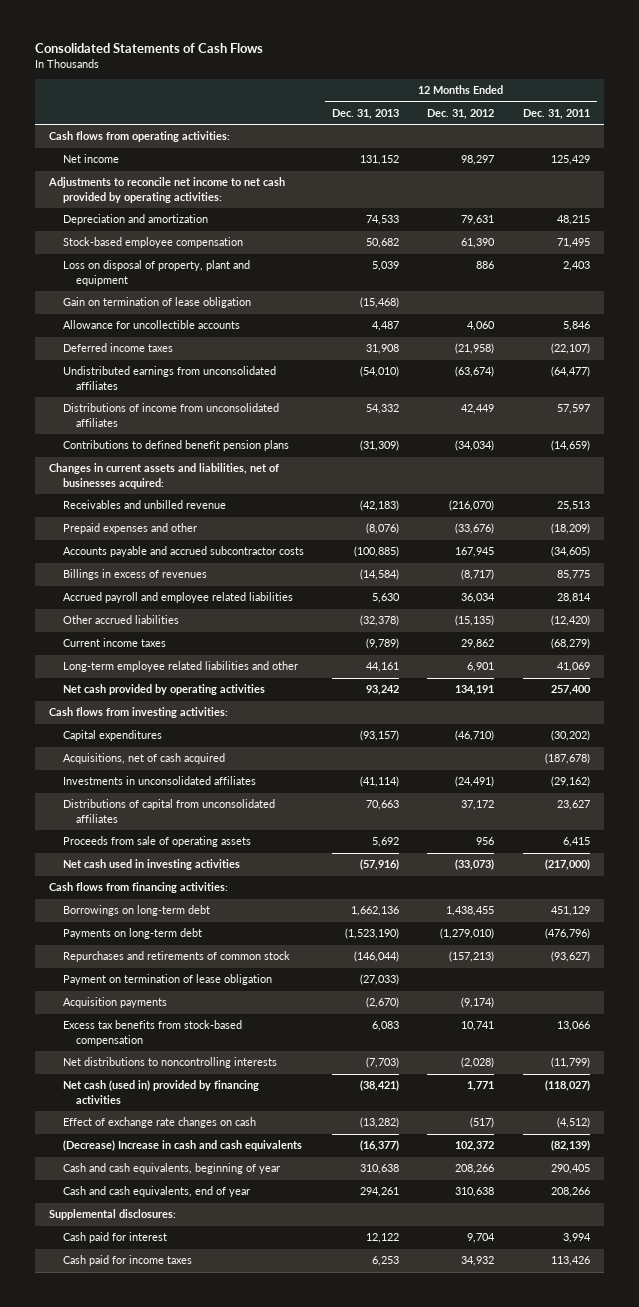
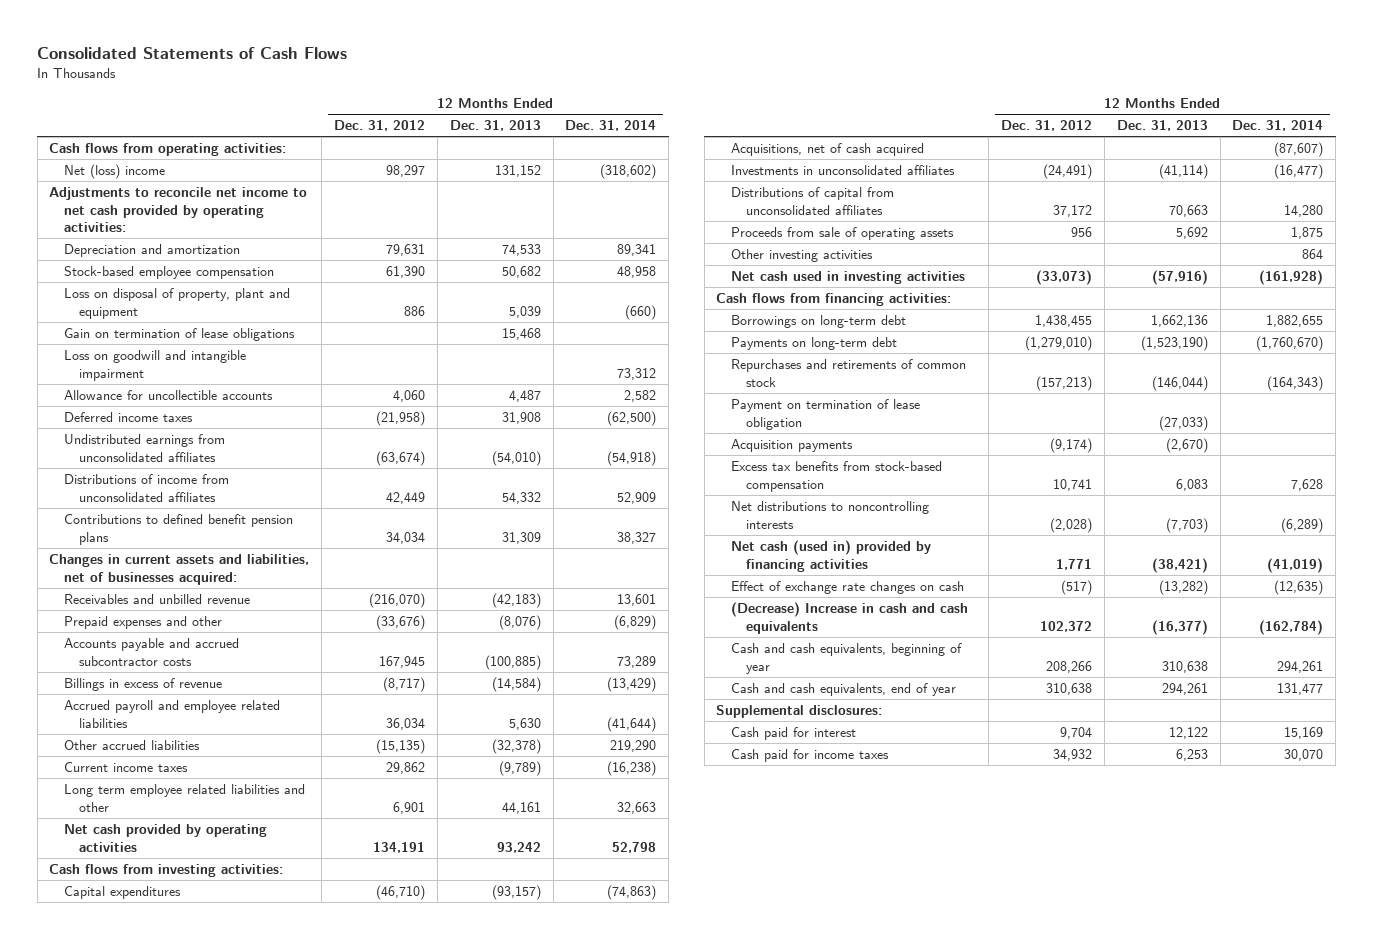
[522,108,590,119] Dec. 31, 2011 -> none
none -> [565,120,657,132] Dec. 31, 2014
[62,154,119,164] Net income -> [64,163,166,179] Net (loss) income
[62,297,251,309] Gain on termination of lease obligation -> [64,327,296,341] Gain on termination of lease obligations
[360,297,400,309] (15,468) -> [501,327,541,340] 15,468
none -> [64,349,247,381] Loss on goodwill and intangible impairment
[360,440,400,452] (31,309) -> [501,531,541,544] 31,309
[455,440,495,452] (34,034) -> [386,531,426,544] 34,034
[62,569,207,581] Billings in excess of revenues -> [64,677,223,691] Billings in excess of revenue
[62,661,298,673] Long-term employee related liabilities and other -> [64,783,306,812] Long term employee related liabilities and other
none -> [731,248,874,262] Other investing activities

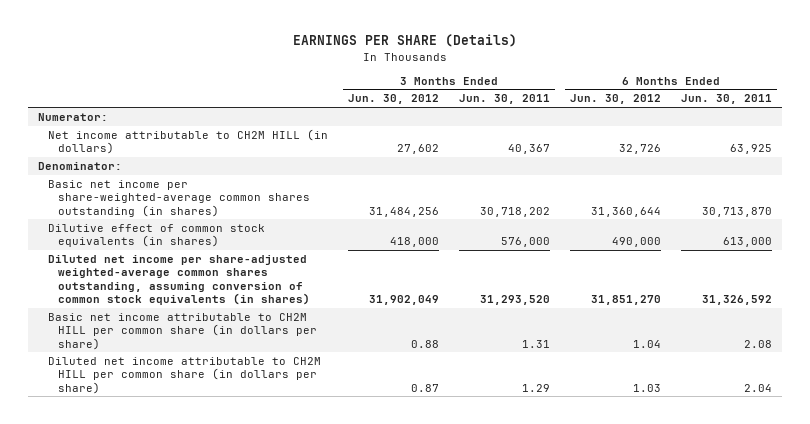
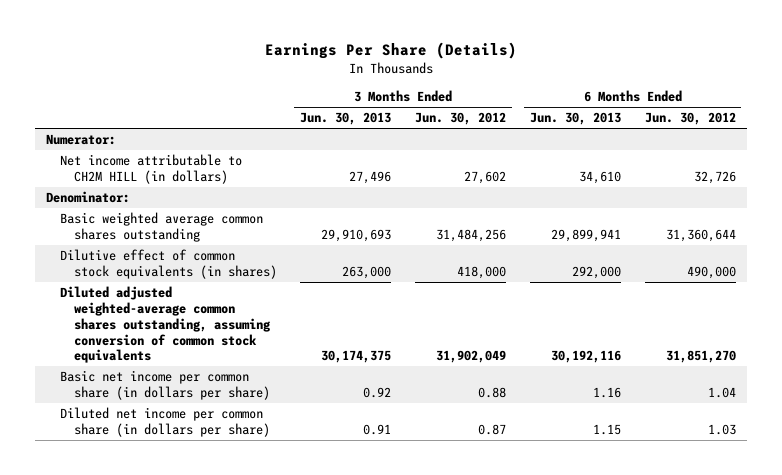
[292,34,517,48] EARNINGS PER SHARE (Details) -> [265,42,518,60] Earnings Per Share (Details)
[458,94,550,105] Jun. 30, 2011 -> none
[680,94,772,105] Jun. 30, 2011 -> none
none -> [300,112,392,126] Jun. 30, 2013
none -> [529,112,621,126] Jun. 30, 2013
[48,179,311,217] Basic net income per share-weighted-average common shares outstanding (in shares) -> [60,212,264,243] Basic weighted average common shares outstanding
[48,254,311,305] Diluted net income per share-adjusted weighted-average common shares outstanding, assuming conversion of common stock equivalents (in shares) -> [60,286,271,364] Diluted adjusted weighted-average common shares outstanding, assuming conversion of common stock equivalents
[48,312,318,350] Basic net income attributable to CH2M HILL per common share (in dollars per share) -> [60,370,270,401] Basic net income per common share (in dollars per share)
[48,356,322,394] Diluted net income attributable to CH2M HILL per common share (in dollars per share) -> [60,407,270,438] Diluted net income per common share (in dollars per share)

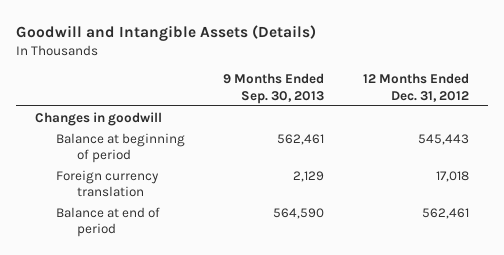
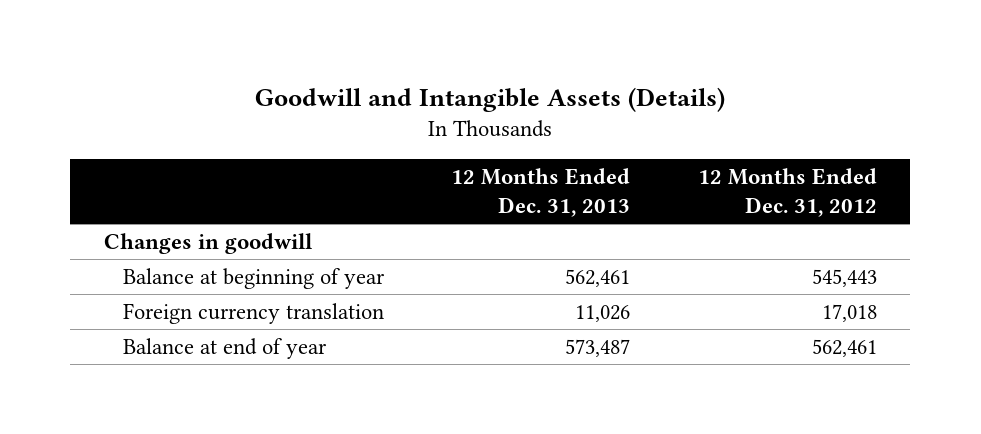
[223,72,325,104] 9 Months Ended Sep. 30, 2013 -> none
none -> [451,167,631,217] 12 Months Ended Dec. 31, 2013
[55,132,185,164] Balance at beginning of period -> [122,267,385,289] Balance at beginning of year
[55,206,160,238] Balance at end of period -> [122,337,327,359] Balance at end of year

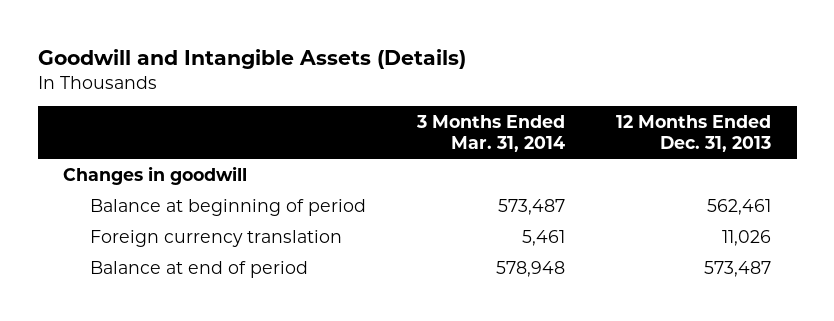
[697,167,877,217] 12 Months Ended Dec. 31, 2012 -> none
none -> [415,115,565,153] 3 Months Ended Mar. 31, 2014
[122,267,385,289] Balance at beginning of year -> [89,198,366,216] Balance at beginning of period
[122,337,327,359] Balance at end of year -> [89,260,308,278] Balance at end of period

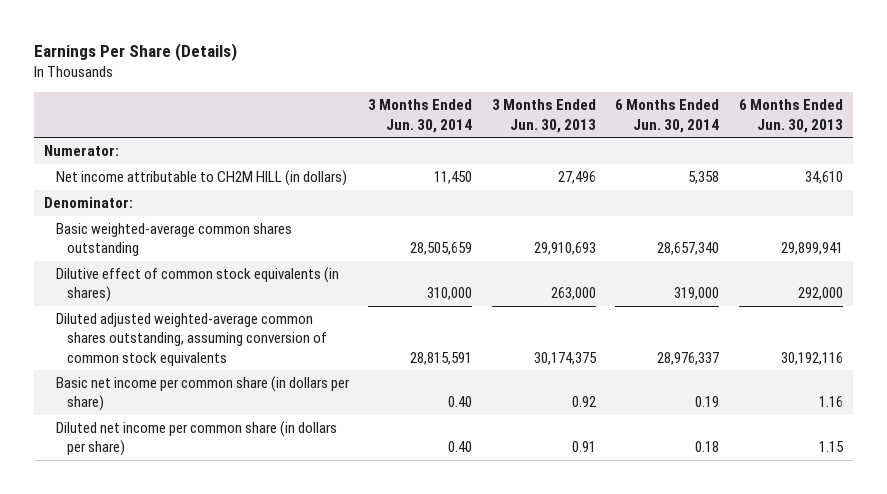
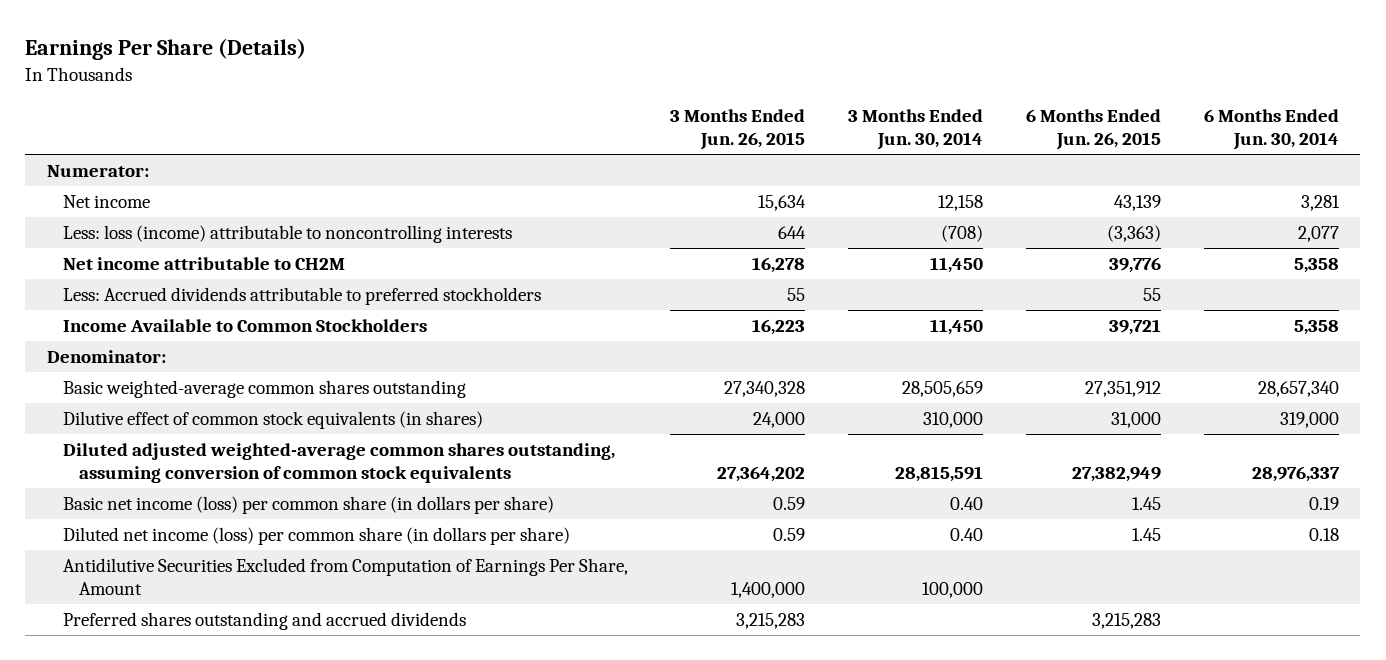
[491,99,596,133] 3 Months Ended Jun. 30, 2013 -> none
[739,99,844,133] 6 Months Ended Jun. 30, 2013 -> none
none -> [670,108,806,151] 3 Months Ended Jun. 26, 2015
none -> [1026,108,1162,151] 6 Months Ended Jun. 26, 2015
none -> [62,194,150,208] Net income
none -> [62,224,512,243] Less: loss (income) attributable to noncontrolling interests
none -> [62,256,345,270] Net income attributable to CH2M
none -> [62,286,541,305] Less: Accrued dividends attributable to preferred stockholders
[55,170,347,187] Net income attributable to CH2M HILL (in dollars) -> [62,318,427,332] Income Available to Common Stockholders
[55,376,350,412] Basic net income per common share (in dollars per share) -> [62,495,554,514] Basic net income (loss) per common share (in dollars per share)
[55,421,337,457] Diluted net income per common share (in dollars per share) -> [62,526,570,545] Diluted net income (loss) per common share (in dollars per share)
none -> [62,557,628,596] Antidilutive Securities Excluded from Computation of Earnings Per Share, Amount
none -> [62,611,466,630] Preferred shares outstanding and accrued dividends

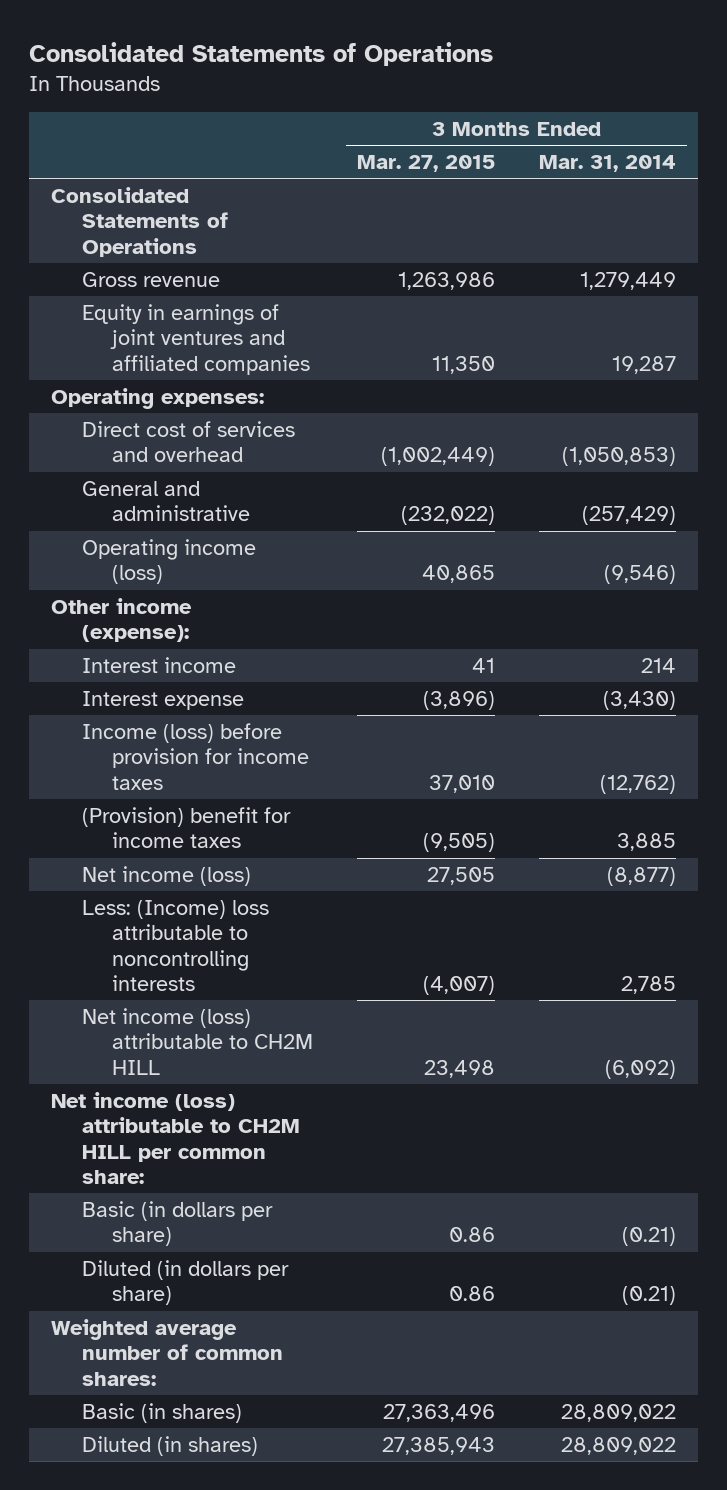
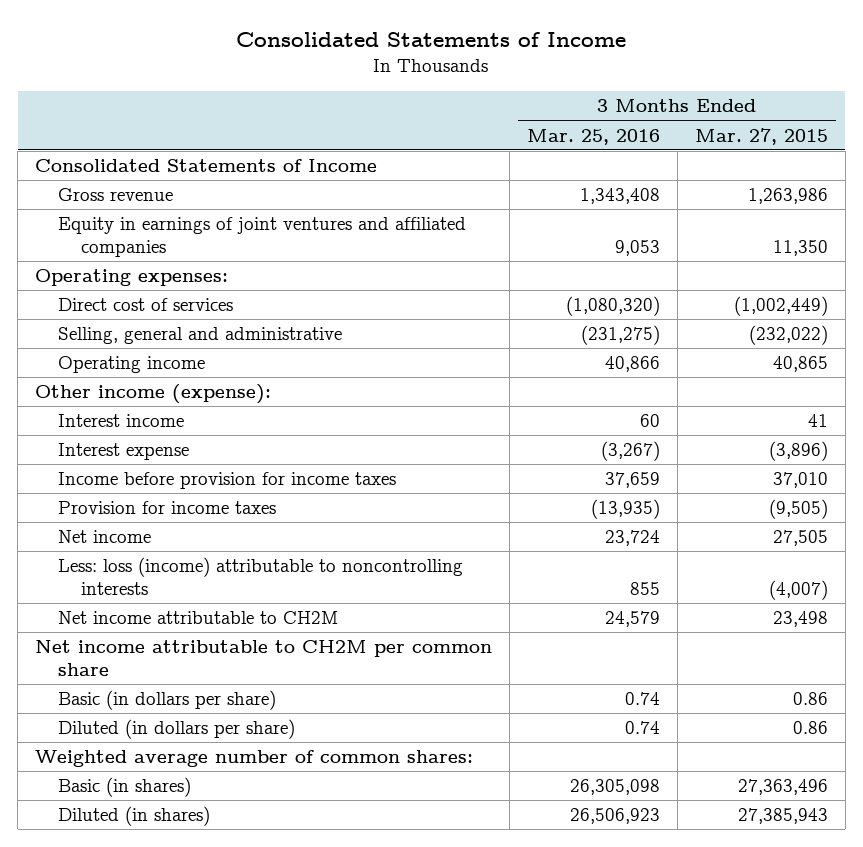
[28,42,493,67] Consolidated Statements of Operations -> [236,31,627,47] Consolidated Statements of Income
[539,154,677,172] Mar. 31, 2014 -> none
none -> [526,128,660,145] Mar. 25, 2016
[50,186,228,257] Consolidated Statements of Operations -> [34,159,377,173] Consolidated Statements of Income
[81,420,295,463] Direct cost of services and overhead -> [57,298,233,312] Direct cost of services
[81,480,251,522] General and administrative -> [57,327,342,345] Selling, general and administrative
[81,538,256,585] Operating income (loss) -> [57,356,205,374] Operating income
[81,722,310,790] Income (loss) before provision for income taxes -> [57,472,396,490] Income before provision for income taxes
[81,806,291,849] (Provision) benefit for income taxes -> [57,501,276,515] Provision for income taxes
[81,865,251,886] Net income (loss) -> [57,530,151,544] Net income
[81,899,269,992] Less: (Income) loss attributable to noncontrolling interests -> [57,557,463,595] Less: loss (income) attributable to noncontrolling interests
[81,1007,314,1075] Net income (loss) attributable to CH2M HILL -> [57,611,338,625] Net income attributable to CH2M
[50,1091,300,1185] Net income (loss) attributable to CH2M HILL per common share: -> [34,640,492,676] Net income attributable to CH2M per common share

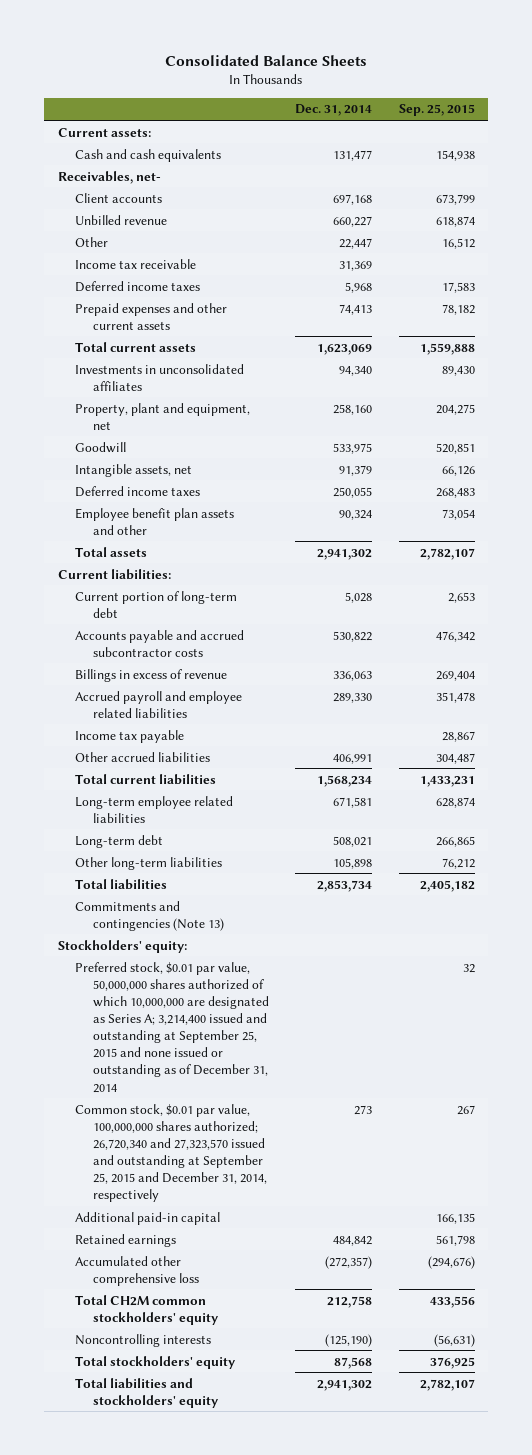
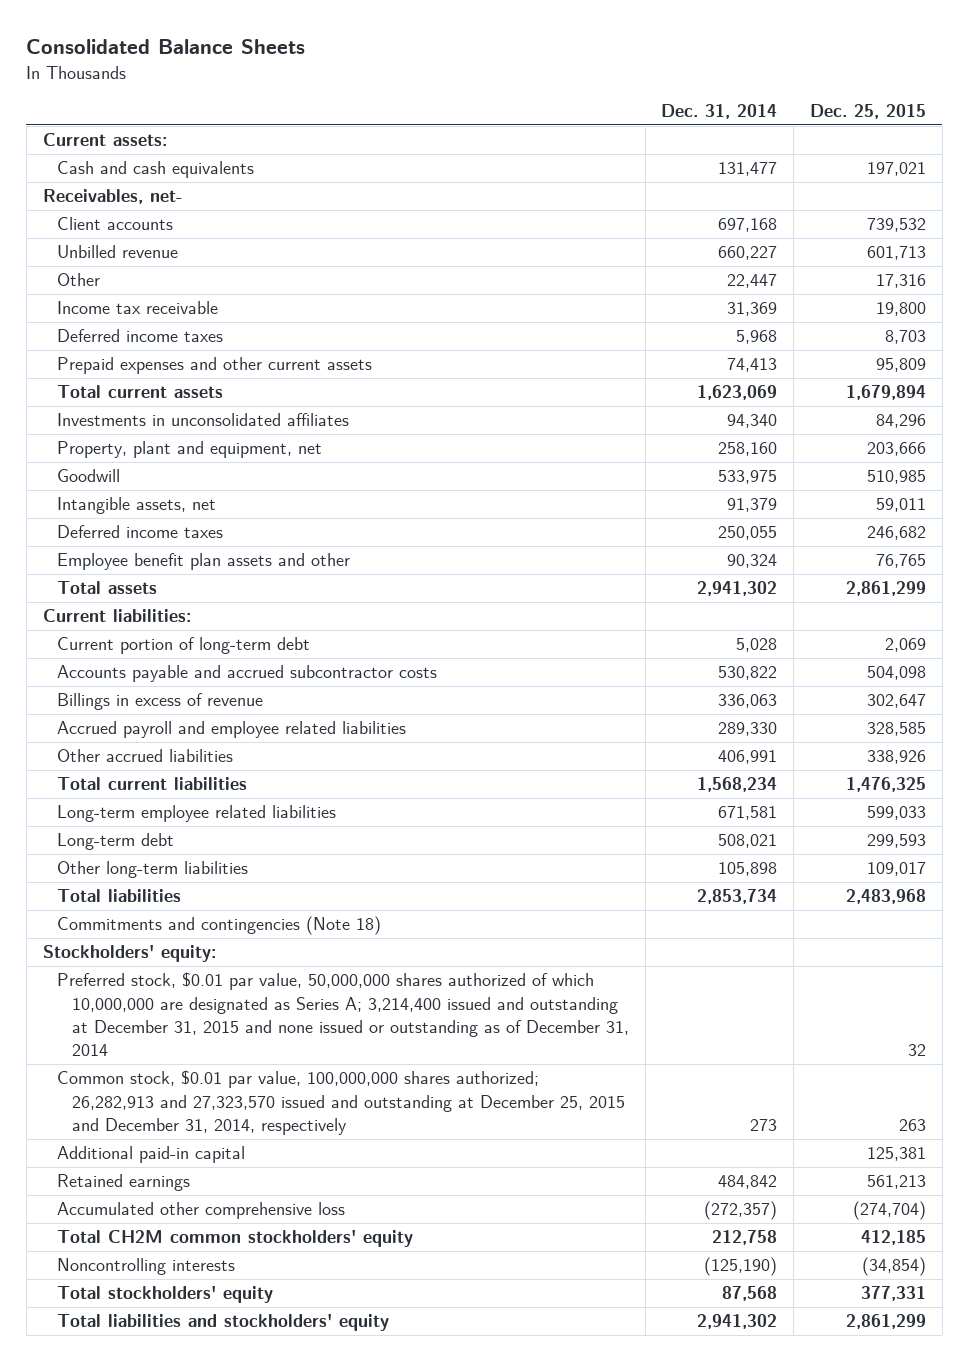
[398,104,475,117] Sep. 25, 2015 -> none
none -> [809,104,926,120] Dec. 25, 2015
[75,729,185,743] Income tax payable -> none
[75,900,224,931] Commitments and contingencies (Note 13) -> [57,916,382,936] Commitments and contingencies (Note 18)
[75,961,269,1093] Preferred stock, $0.01 par value, 50,000,000 shares authorized of which 10,000,000 are designated as Series A; 3,214,400 issued and outstanding at September 25, 2015 and none issued or outstanding as of December 31, 2014 -> [57,972,629,1057] Preferred stock, $0.01 par value, 50,000,000 shares authorized of which 10,000,000 are designated as Series A; 3,214,400 issued and outstanding at December 31, 2015 and none issued or outstanding as of December 31, 2014
[75,1103,267,1203] Common stock, $0.01 par value, 100,000,000 shares authorized; 26,720,340 and 27,323,570 issued and outstanding at September 25, 2015 and December 31, 2014, respectively -> [57,1070,625,1135] Common stock, $0.01 par value, 100,000,000 shares authorized; 26,282,913 and 27,323,570 issued and outstanding at December 25, 2015 and December 31, 2014, respectively

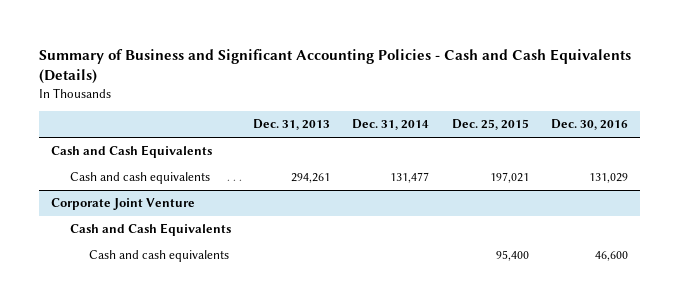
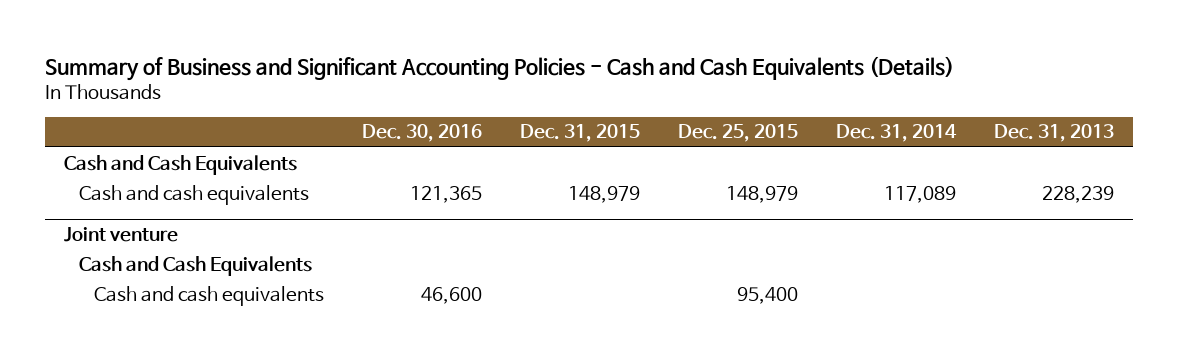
none -> [520,124,641,143] Dec. 31, 2015
[291,173,331,184] 294,261 -> [1042,185,1115,203] 228,239
[390,172,430,184] 131,477 -> [884,185,957,203] 117,089
[489,172,529,184] 197,021 -> [726,185,799,203] 148,979
[589,173,629,184] 131,029 -> [410,185,483,203] 121,365
[50,198,195,211] Corporate Joint Venture -> [64,227,179,243] Joint venture

